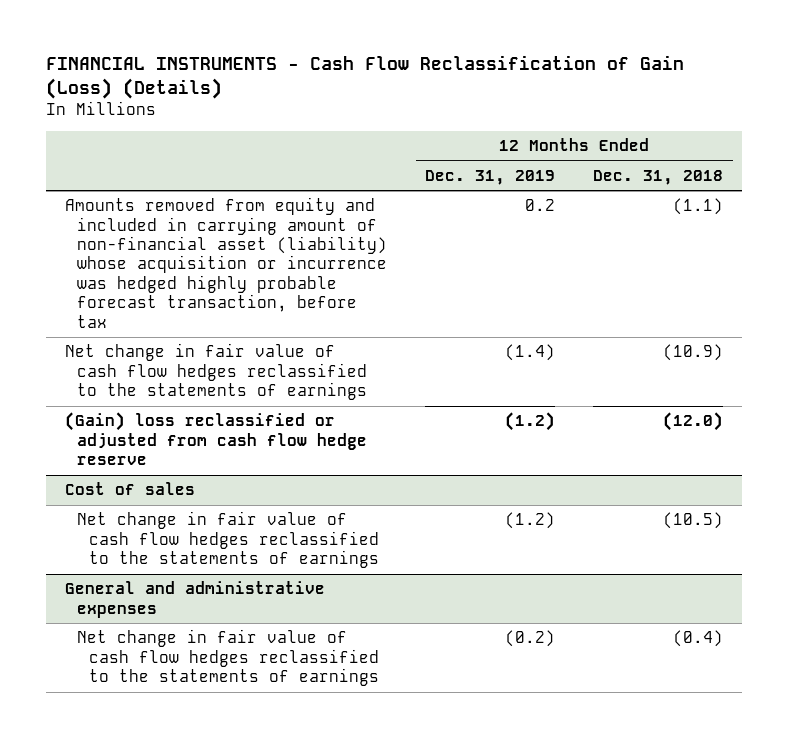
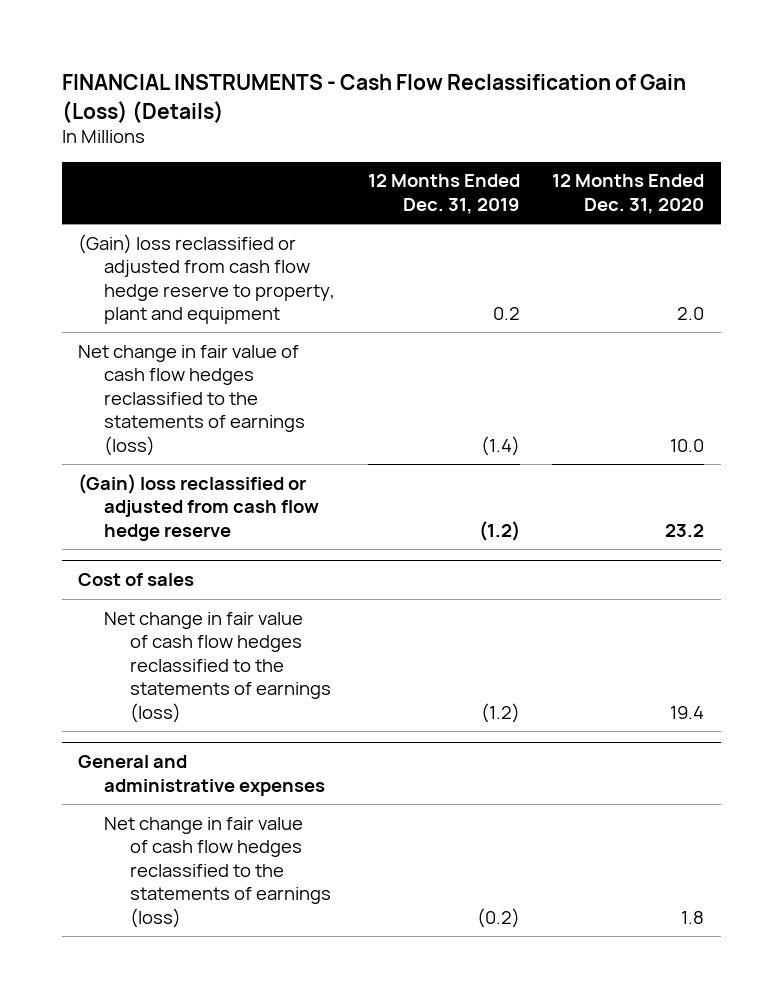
[593,169,724,185] Dec. 31, 2018 -> none
none -> [552,174,705,214] 12 Months Ended Dec. 31, 2020
[64,197,387,328] Amounts removed from equity and included in carrying amount of non-financial asset (liability) whose acquisition or incurrence was hedged highly probable forecast transaction, before tax -> [78,233,336,325] (Gain) loss reclassified or adjusted from cash flow hedge reserve to property, plant and equipment
[64,343,367,401] Net change in fair value of cash flow hedges reclassified to the statements of earnings -> [78,344,306,456] Net change in fair value of cash flow hedges reclassified to the statements of earnings (loss)
[76,511,379,569] Net change in fair value of cash flow hedges reclassified to the statements of earnings -> [104,611,331,723] Net change in fair value of cash flow hedges reclassified to the statements of earnings (loss)
[76,629,379,687] Net change in fair value of cash flow hedges reclassified to the statements of earnings -> [104,816,331,928] Net change in fair value of cash flow hedges reclassified to the statements of earnings (loss)

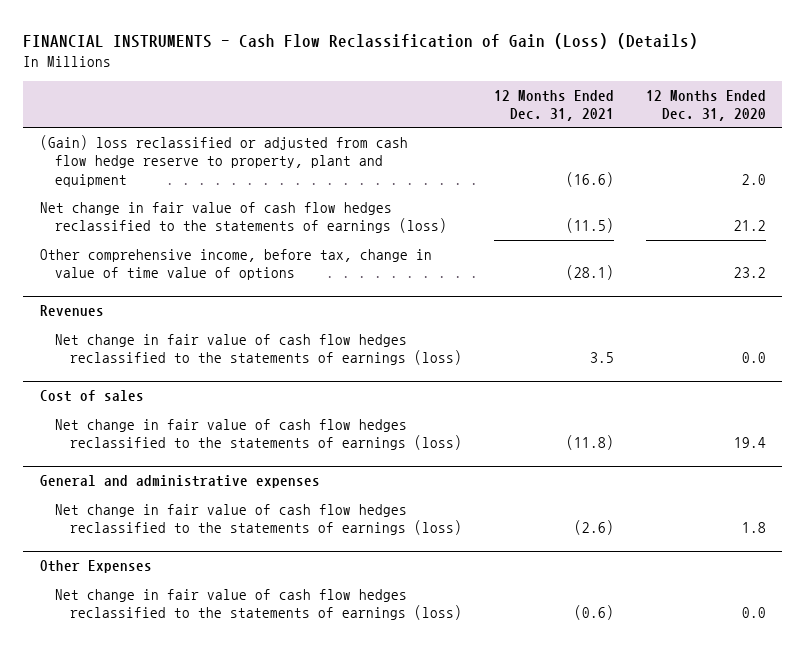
[367,174,520,214] 12 Months Ended Dec. 31, 2019 -> none
none -> [493,89,614,121] 12 Months Ended Dec. 31, 2021
[670,438,705,452] 10.0 -> [733,220,766,232] 21.2
[78,473,320,541] (Gain) loss reclassified or adjusted from cash flow hedge reserve -> [39,248,432,281] Other comprehensive income, before tax, change in value of time value of options
none -> [39,305,104,317] Revenues
none -> [54,333,462,366] Net change in fair value of cash flow hedges reclassified to the statements of earnings (loss)
none -> [39,560,152,574] Other Expenses
none -> [54,588,462,621] Net change in fair value of cash flow hedges reclassified to the statements of earnings (loss)

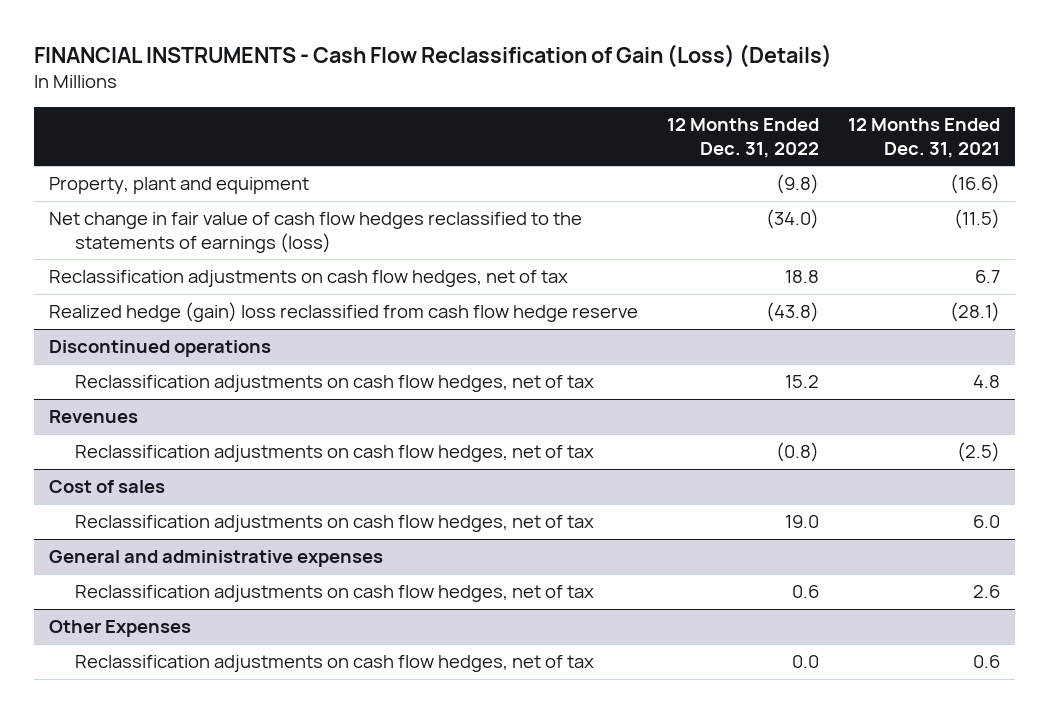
[645,89,766,121] 12 Months Ended Dec. 31, 2020 -> none
none -> [666,118,819,158] 12 Months Ended Dec. 31, 2022
[39,134,408,187] (Gain) loss reclassified or adjusted from cash flow hedge reserve to property, plant and equipment -> [48,177,309,195] Property, plant and equipment
none -> [48,270,568,288] Reclassification adjustments on cash flow hedges, net of tax
[39,248,432,281] Other comprehensive income, before tax, change in value of time value of options -> [48,302,638,323] Realized hedge (gain) loss reclassified from cash flow hedge reserve
none -> [48,340,271,358] Discontinued operations
none -> [75,375,595,393] Reclassification adjustments on cash flow hedges, net of tax
[54,333,462,366] Net change in fair value of cash flow hedges reclassified to the statements of earnings (loss) -> none
none -> [75,445,595,463] Reclassification adjustments on cash flow hedges, net of tax
[54,418,462,451] Net change in fair value of cash flow hedges reclassified to the statements of earnings (loss) -> none
none -> [75,515,595,533] Reclassification adjustments on cash flow hedges, net of tax
[54,503,462,536] Net change in fair value of cash flow hedges reclassified to the statements of earnings (loss) -> none
none -> [75,585,595,603] Reclassification adjustments on cash flow hedges, net of tax
[54,588,462,621] Net change in fair value of cash flow hedges reclassified to the statements of earnings (loss) -> none
none -> [75,655,595,673] Reclassification adjustments on cash flow hedges, net of tax

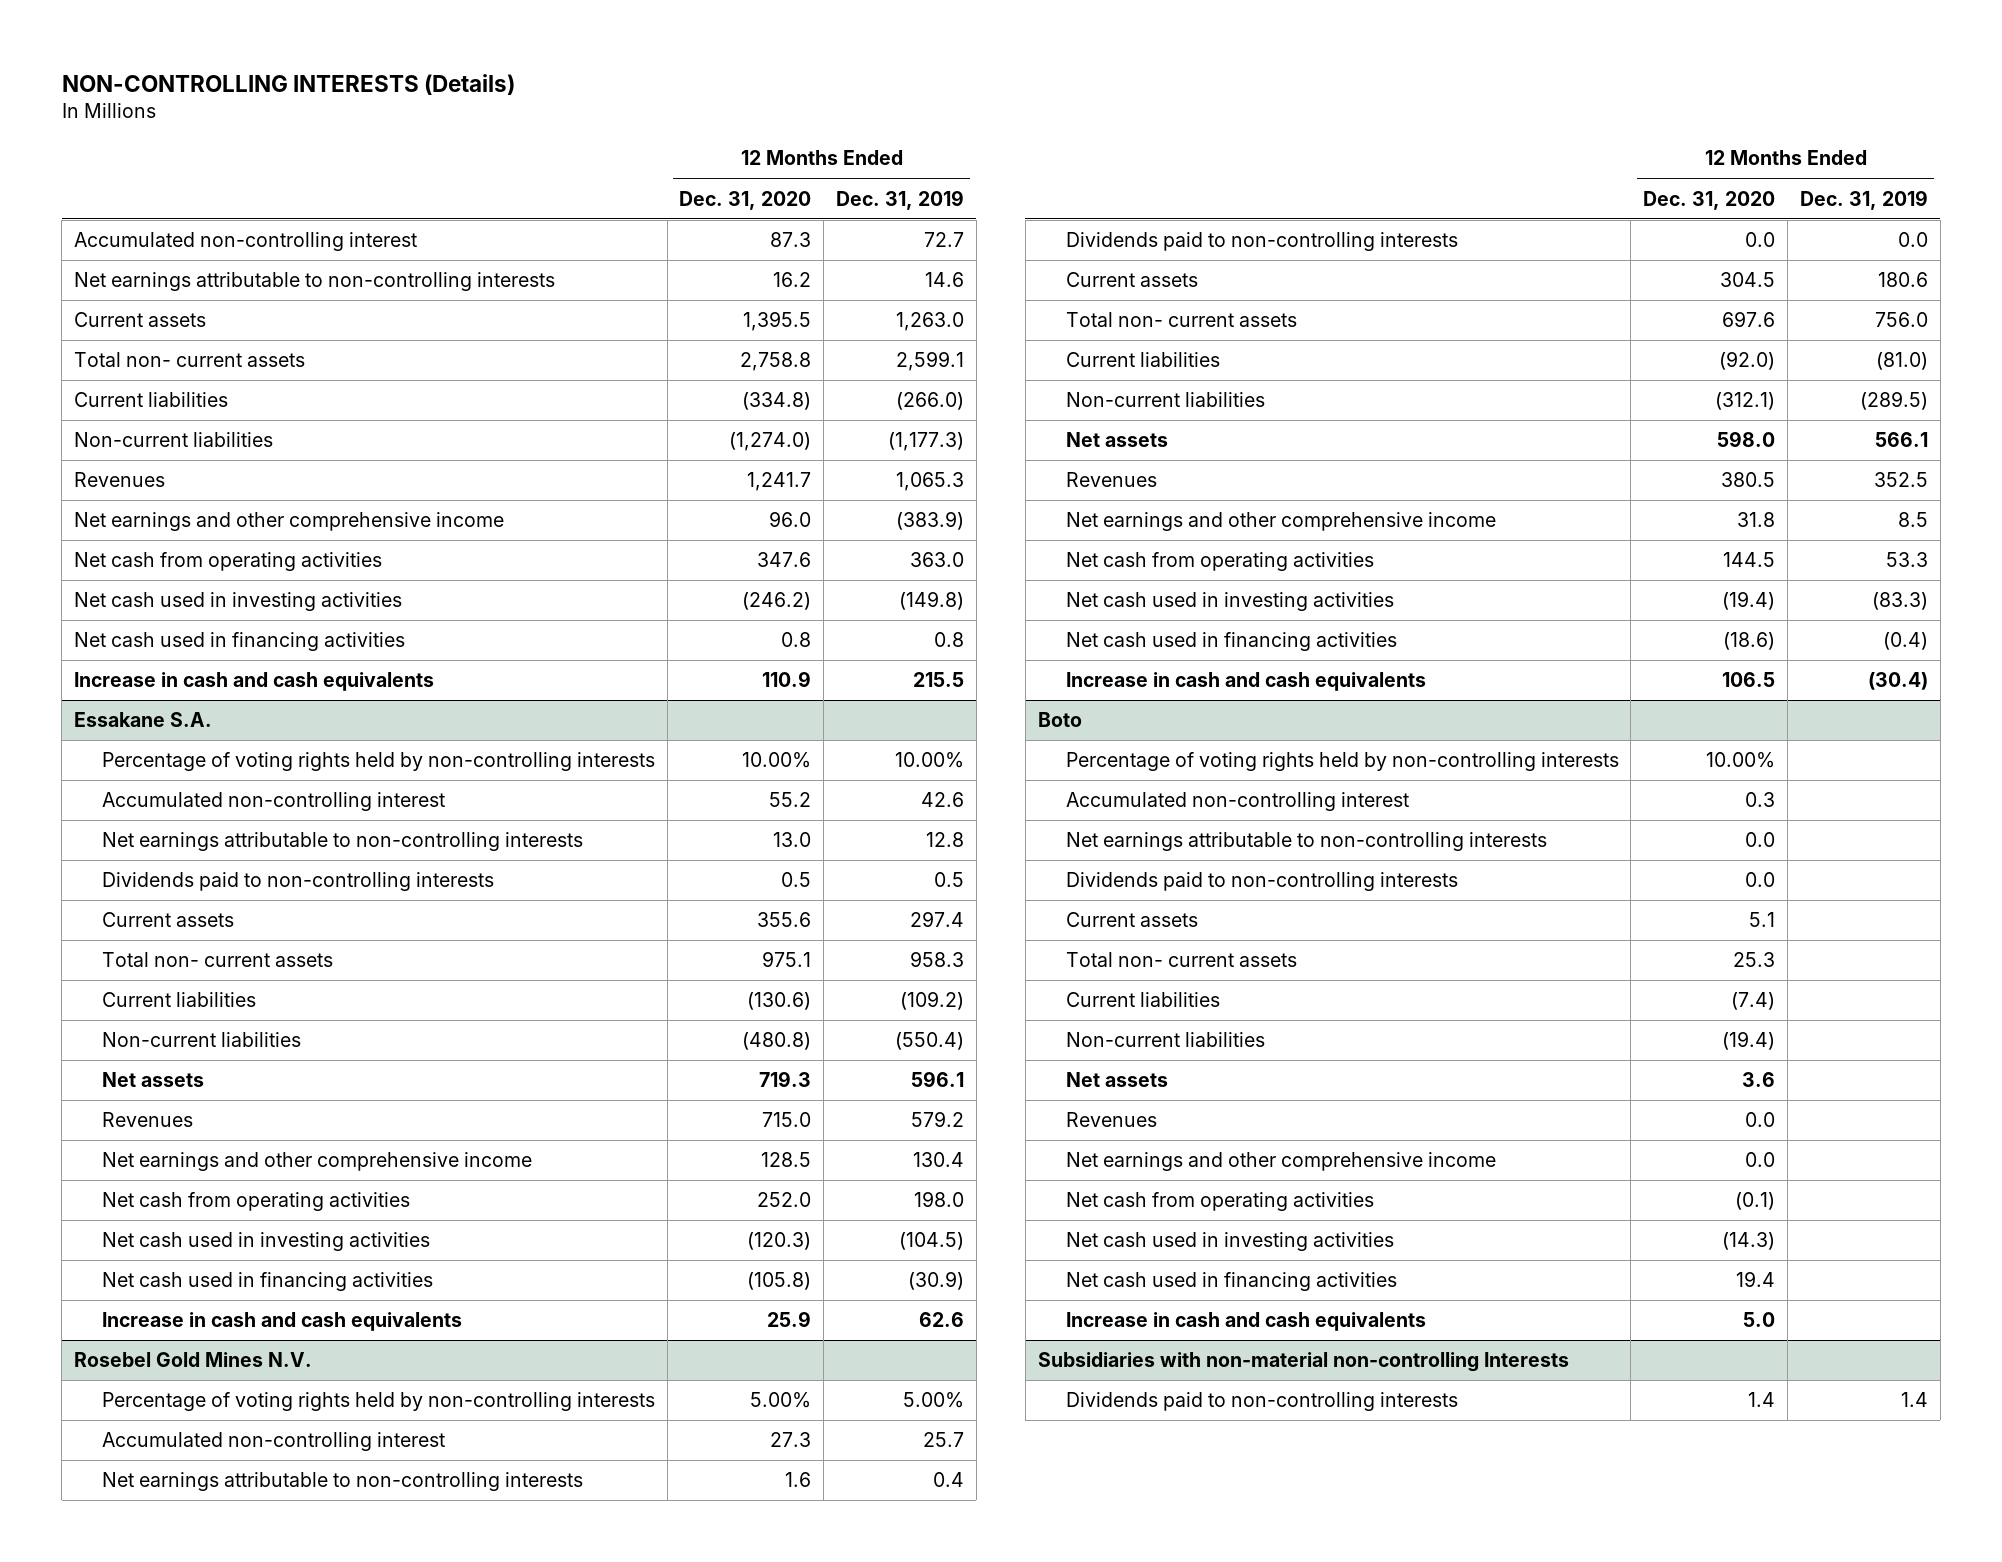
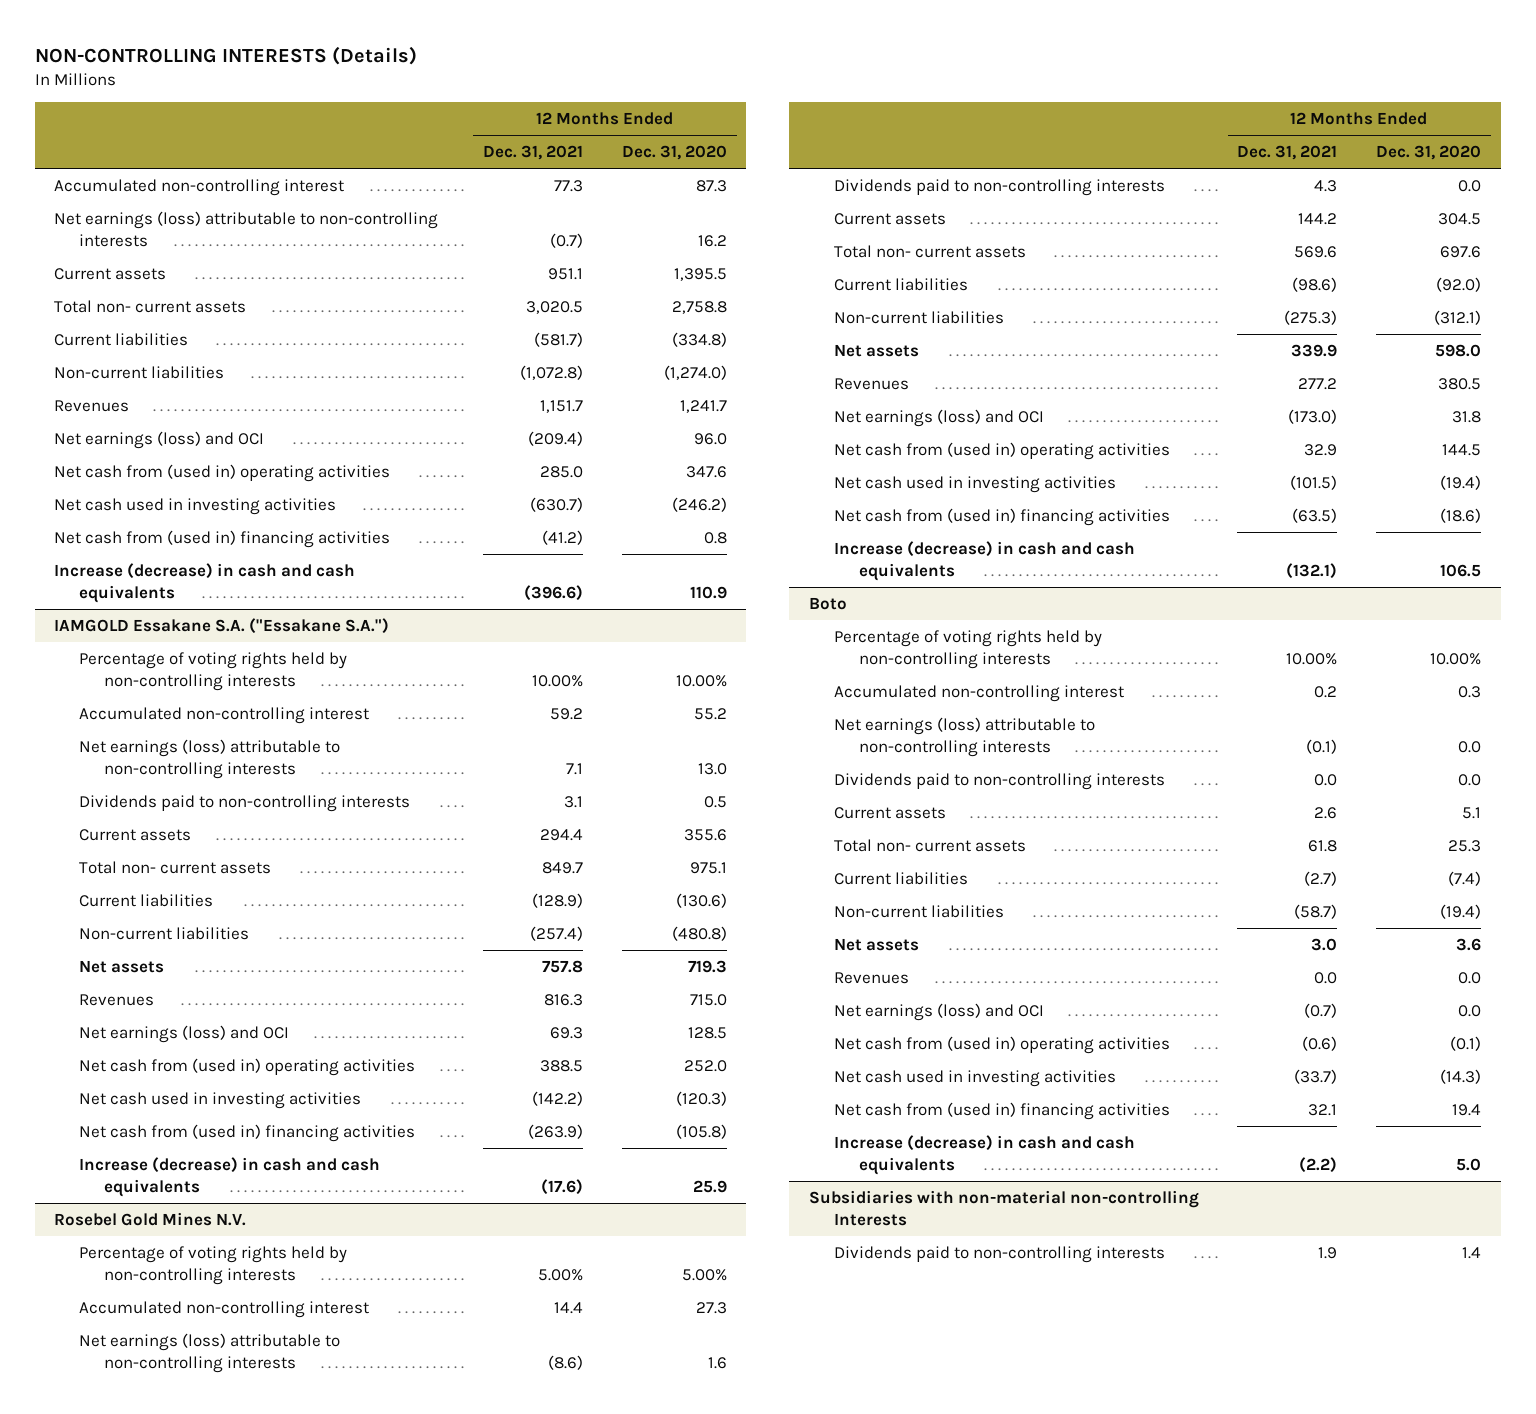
[836,189,965,210] Dec. 31, 2019 -> none
none -> [483,145,584,161] Dec. 31, 2021
[73,272,555,292] Net earnings attributable to non-controlling interests -> [54,210,439,248] Net earnings (loss) attributable to non-controlling interests
[73,512,504,532] Net earnings and other comprehensive income -> [54,430,265,449] Net earnings (loss) and OCI
[73,552,382,572] Net cash from operating activities -> [54,463,391,482] Net cash from (used in) operating activities
[73,632,405,652] Net cash used in financing activities -> [54,529,391,548] Net cash from (used in) financing activities
[73,672,434,692] Increase in cash and cash equivalents -> [54,562,356,604] Increase (decrease) in cash and cash equivalents
[73,712,212,728] Essakane S.A. -> [54,617,390,634] IAMGOLD Essakane S.A. ("Essakane S.A.")
[101,832,583,852] Net earnings attributable to non-controlling interests -> [79,738,341,780] Net earnings (loss) attributable to non-controlling interests
[101,1152,532,1172] Net earnings and other comprehensive income -> [79,1024,290,1043] Net earnings (loss) and OCI
[101,1192,410,1212] Net cash from operating activities -> [79,1057,416,1076] Net cash from (used in) operating activities
[101,1272,433,1292] Net cash used in financing activities -> [79,1123,416,1142] Net cash from (used in) financing activities
[101,1312,462,1332] Increase in cash and cash equivalents -> [79,1156,381,1198] Increase (decrease) in cash and cash equivalents
[101,1472,583,1492] Net earnings attributable to non-controlling interests -> [79,1332,341,1374] Net earnings (loss) attributable to non-controlling interests
[1065,512,1496,532] Net earnings and other comprehensive income -> [833,408,1044,427] Net earnings (loss) and OCI
[1065,552,1374,572] Net cash from operating activities -> [833,441,1170,460] Net cash from (used in) operating activities
[1065,632,1397,652] Net cash used in financing activities -> [833,507,1170,526] Net cash from (used in) financing activities
[1065,672,1426,692] Increase in cash and cash equivalents -> [833,540,1135,582] Increase (decrease) in cash and cash equivalents
[1065,832,1547,852] Net earnings attributable to non-controlling interests -> [833,716,1095,758] Net earnings (loss) attributable to non-controlling interests
[1065,1152,1496,1172] Net earnings and other comprehensive income -> [833,1002,1044,1021] Net earnings (loss) and OCI
[1065,1192,1374,1212] Net cash from operating activities -> [833,1035,1170,1054] Net cash from (used in) operating activities
[1065,1272,1397,1292] Net cash used in financing activities -> [833,1101,1170,1120] Net cash from (used in) financing activities
[1065,1312,1426,1332] Increase in cash and cash equivalents -> [833,1134,1135,1176] Increase (decrease) in cash and cash equivalents

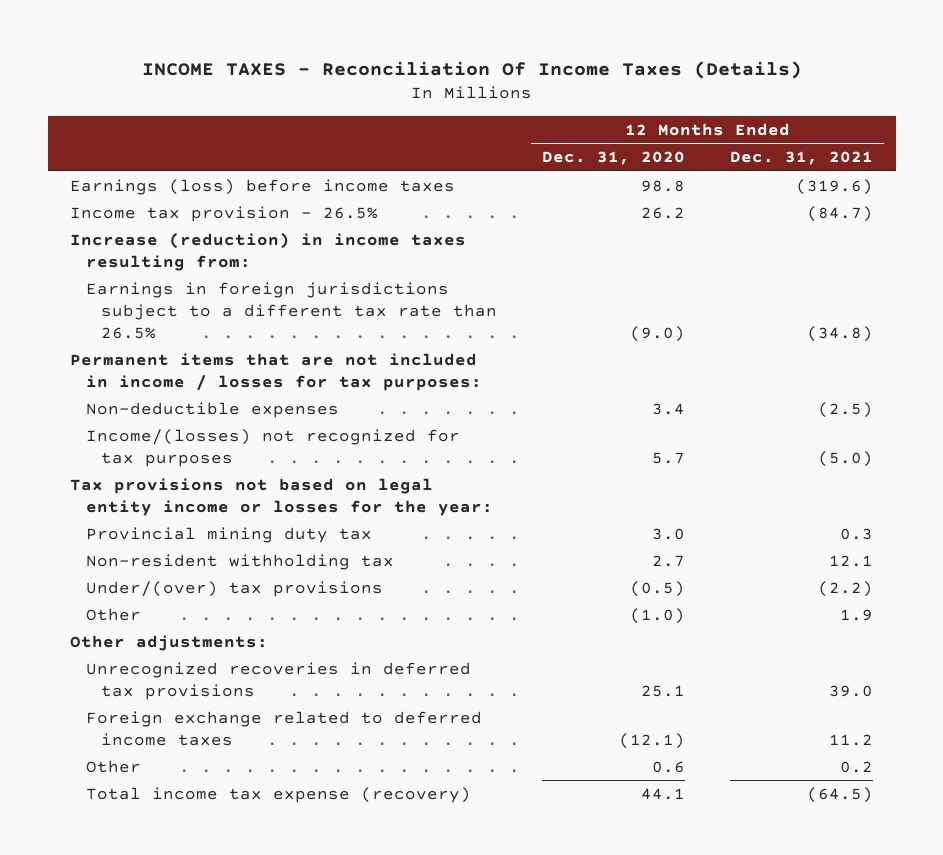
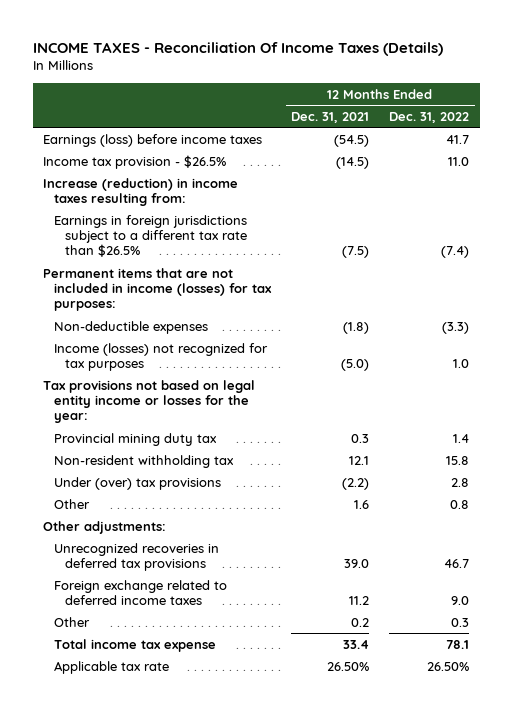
[542,151,686,166] Dec. 31, 2020 -> none
none -> [389,111,470,123] Dec. 31, 2022
[796,178,874,195] (319.6) -> [334,134,370,147] (54.5)
[70,205,379,222] Income tax provision - 26.5% -> [43,154,227,169] Income tax provision - $26.5%
[807,205,874,222] (84.7) -> [336,156,370,169] (14.5)
[85,281,498,339] Earnings in foreign jurisdictions subject to a different tax rate than 26.5% -> [53,214,247,258] Earnings in foreign jurisdictions subject to a different tax rate than $26.5%
[807,325,874,342] (34.8) -> [342,246,370,259] (7.5)
[70,352,482,391] Permanent items that are not included in income / losses for tax purposes: -> [43,267,272,312] Permanent items that are not included in income (losses) for tax purposes:
[818,401,874,418] (2.5) -> [343,321,370,334] (1.8)
[85,428,460,467] Income/(losses) not recognized for tax purposes -> [53,342,268,371] Income (losses) not recognized for tax purposes
[85,580,383,597] Under/(over) tax provisions -> [53,476,221,490] Under (over) tax provisions
[840,608,874,621] 1.9 -> [354,499,370,509] 1.6
[85,786,471,803] Total income tax expense (recovery) -> [53,638,216,652] Total income tax expense
[807,786,874,803] (64.5) -> [343,639,370,649] 33.4
none -> [53,660,169,674] Applicable tax rate

